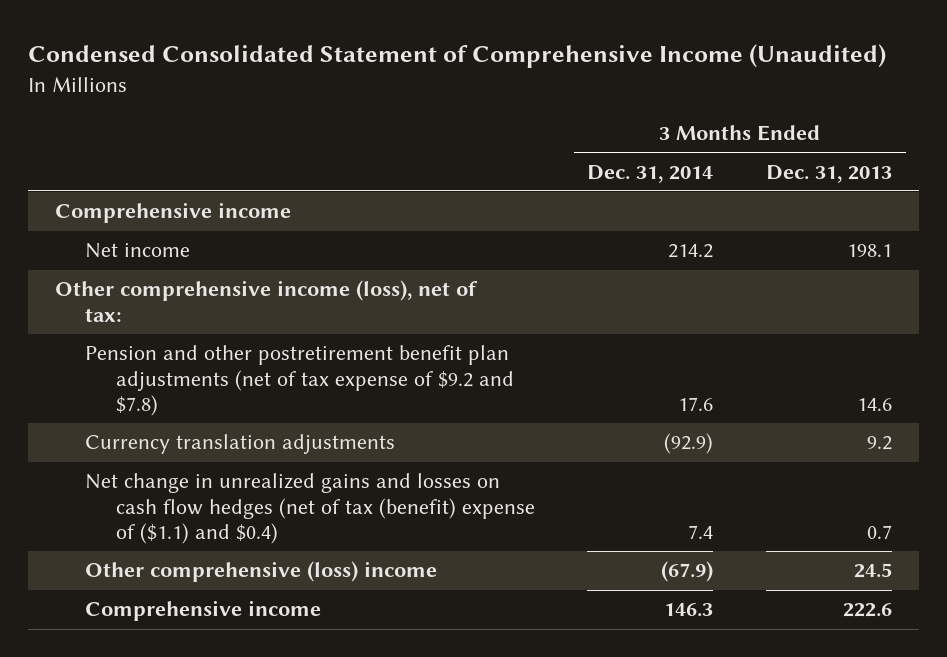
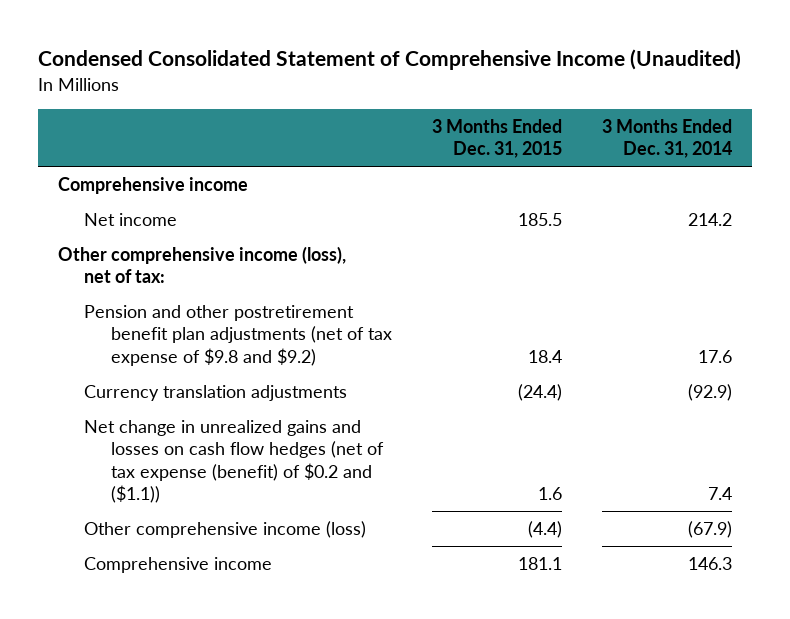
[766,164,893,183] Dec. 31, 2013 -> none
none -> [431,118,562,159] 3 Months Ended Dec. 31, 2015
[85,345,514,416] Pension and other postretirement benefit plan adjustments (net of tax expense of $9.2 and $7.8) -> [84,304,392,366] Pension and other postretirement benefit plan adjustments (net of tax expense of $9.8 and $9.2)
[85,473,535,544] Net change in unrealized gains and losses on cash flow hedges (net of tax (benefit) expense of ($1.1) and $0.4) -> [84,419,384,504] Net change in unrealized gains and losses on cash flow hedges (net of tax expense (benefit) of $0.2 and ($1.1))
[85,561,438,583] Other comprehensive (loss) income -> [84,520,367,538] Other comprehensive income (loss)

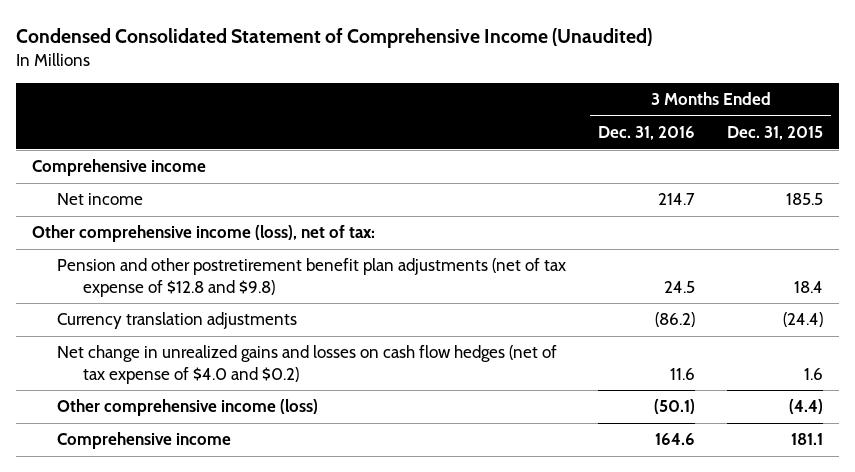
[601,118,732,159] 3 Months Ended Dec. 31, 2014 -> none
none -> [598,126,696,141] Dec. 31, 2016
[84,304,392,366] Pension and other postretirement benefit plan adjustments (net of tax expense of $9.8 and $9.2) -> [57,258,567,297] Pension and other postretirement benefit plan adjustments (net of tax expense of $12.8 and $9.8)
[84,419,384,504] Net change in unrealized gains and losses on cash flow hedges (net of tax expense (benefit) of $0.2 and ($1.1)) -> [57,345,558,384] Net change in unrealized gains and losses on cash flow hedges (net of tax expense of $4.0 and $0.2)

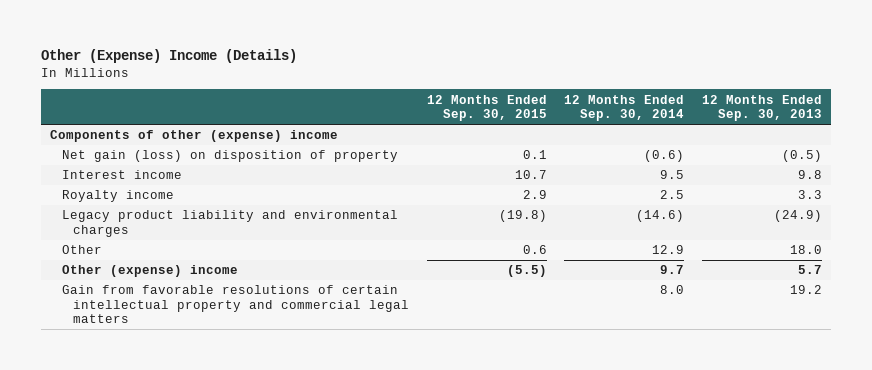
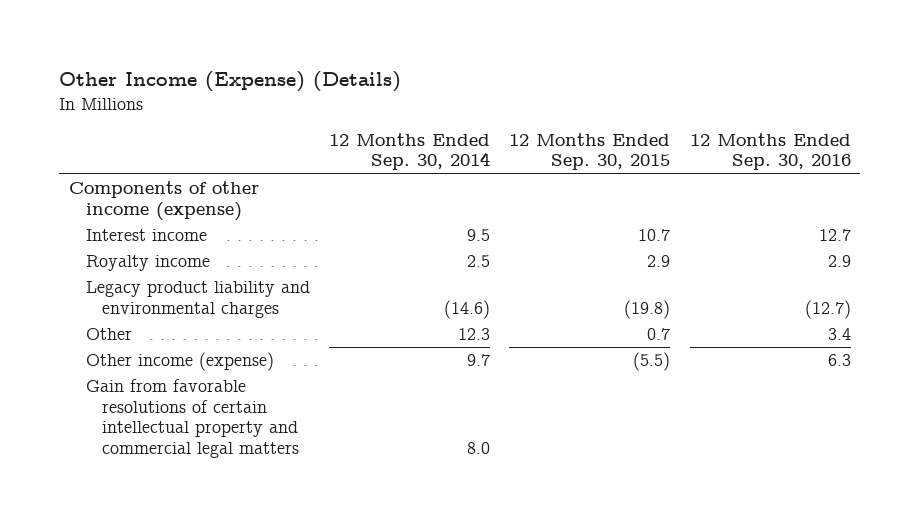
[41,49,298,64] Other (Expense) Income (Details) -> [59,71,402,93] Other Income (Expense) (Details)
[701,94,822,122] 12 Months Ended Sep. 30, 2013 -> none
none -> [689,132,851,171] 12 Months Ended Sep. 30, 2016
[61,150,398,163] Net gain (loss) on disposition of property -> none
[49,130,338,143] Components of other (expense) income -> [68,180,259,221] Components of other income (expense)
[522,245,547,255] 0.6 -> [647,327,671,340] 0.7
[652,245,685,255] 12.9 -> [458,327,491,340] 12.3
[61,265,238,278] Other (expense) income -> [85,351,274,371] Other income (expense)

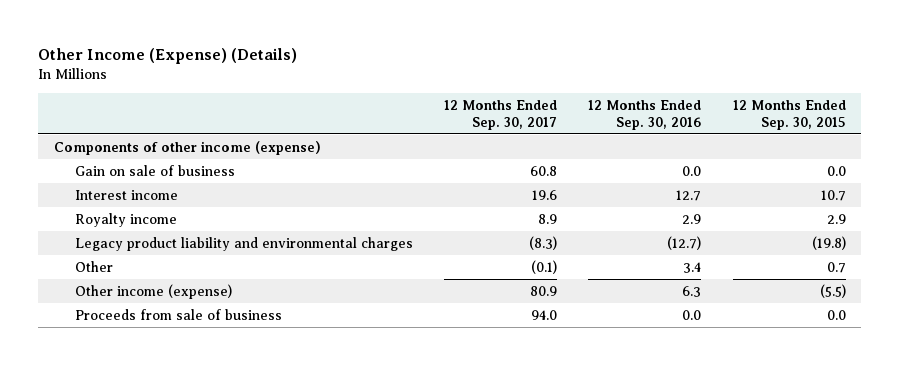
[329,132,491,171] 12 Months Ended Sep. 30, 2014 -> none
none -> [444,100,558,130] 12 Months Ended Sep. 30, 2017
none -> [74,164,235,176] Gain on sale of business
[85,378,300,458] Gain from favorable resolutions of certain intellectual property and commercial legal matters -> none
none -> [74,308,282,320] Proceeds from sale of business

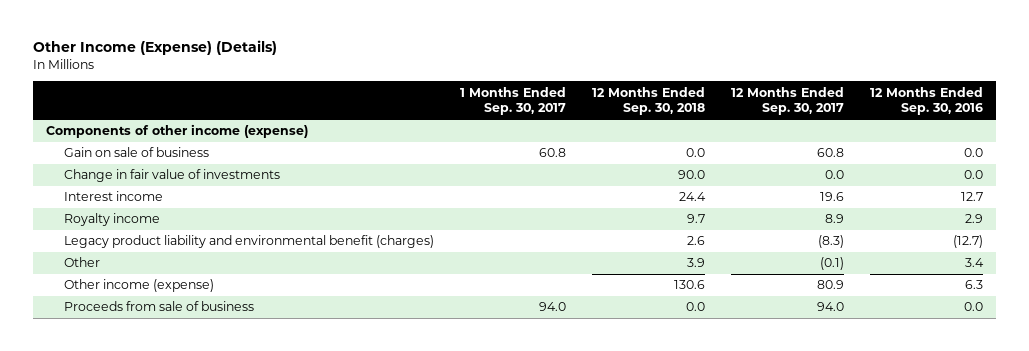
[732,100,846,130] 12 Months Ended Sep. 30, 2015 -> none
none -> [459,86,566,116] 1 Months Ended Sep. 30, 2017
none -> [591,86,705,116] 12 Months Ended Sep. 30, 2018
none -> [63,169,280,183] Change in fair value of investments
[74,236,413,251] Legacy product liability and environmental charges -> [63,235,434,249] Legacy product liability and environmental benefit (charges)

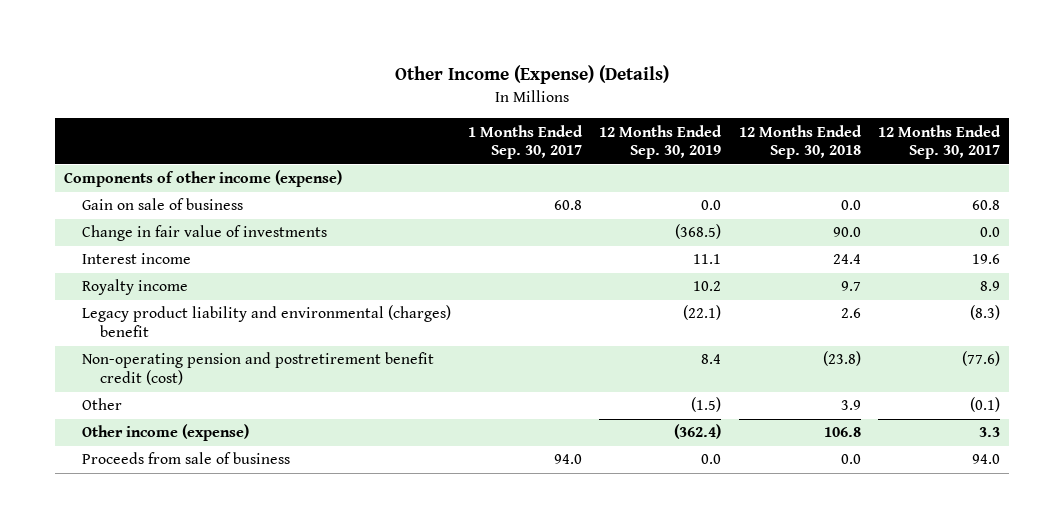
[869,86,983,116] 12 Months Ended Sep. 30, 2016 -> none
none -> [599,124,723,160] 12 Months Ended Sep. 30, 2019
[63,235,434,249] Legacy product liability and environmental benefit (charges) -> [81,305,451,338] Legacy product liability and environmental (charges) benefit
none -> [81,352,434,386] Non-operating pension and postretirement benefit credit (cost)
[673,280,705,290] 130.6 -> [823,427,861,438] 106.8
[816,280,844,290] 80.9 -> [979,427,1001,438] 3.3

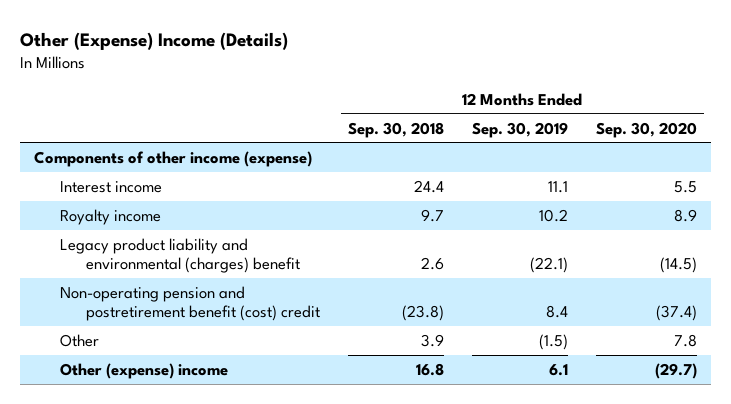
[394,65,669,85] Other Income (Expense) (Details) -> [19,31,288,50] Other (Expense) Income (Details)
[468,124,584,160] 1 Months Ended Sep. 30, 2017 -> none
[878,124,1002,160] 12 Months Ended Sep. 30, 2017 -> none
none -> [595,121,697,138] Sep. 30, 2020
[81,198,243,211] Gain on sale of business -> none
[81,225,327,242] Change in fair value of investments -> none
[81,352,434,386] Non-operating pension and postretirement benefit credit (cost) -> [59,285,321,322] Non-operating pension and postretirement benefit (cost) credit
[81,452,290,465] Proceeds from sale of business -> none
[81,424,249,442] Other income (expense) -> [59,362,228,379] Other (expense) income
[674,424,722,440] (362.4) -> [548,363,568,376] 6.1
[823,427,861,438] 106.8 -> [416,362,445,376] 16.8

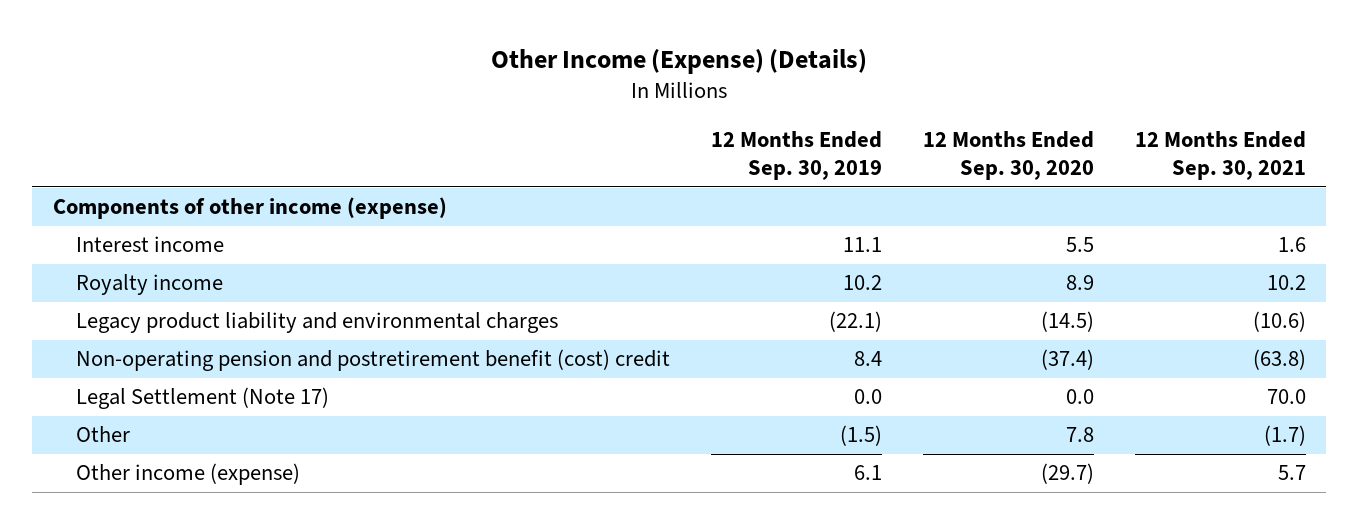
[19,31,288,50] Other (Expense) Income (Details) -> [491,48,868,74] Other Income (Expense) (Details)
[348,121,445,138] Sep. 30, 2018 -> none
none -> [1134,131,1306,181] 12 Months Ended Sep. 30, 2021
[59,237,301,274] Legacy product liability and environmental (charges) benefit -> [75,312,558,334] Legacy product liability and environmental charges
none -> [75,387,329,410] Legal Settlement (Note 17)
[59,362,228,379] Other (expense) income -> [75,463,300,486] Other income (expense)

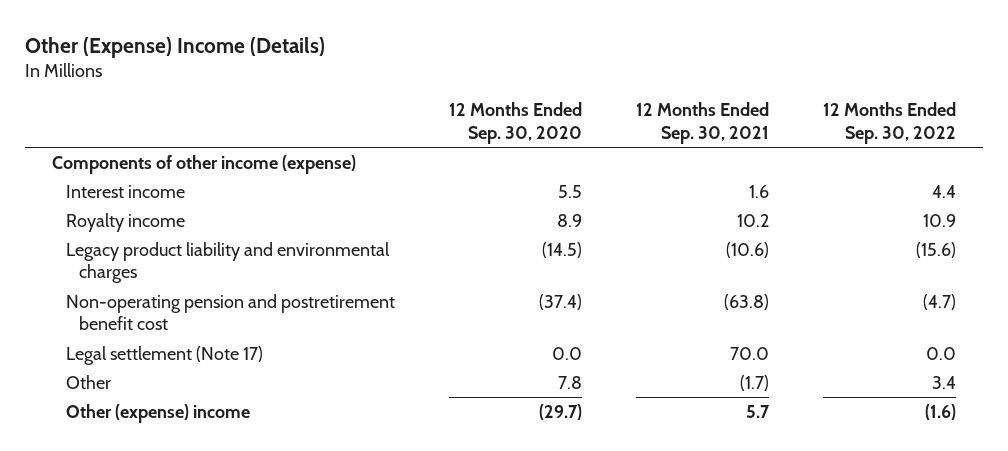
[491,48,868,74] Other Income (Expense) (Details) -> [24,36,325,58] Other (Expense) Income (Details)
[710,131,882,181] 12 Months Ended Sep. 30, 2019 -> none
none -> [823,102,957,144] 12 Months Ended Sep. 30, 2022
[75,349,670,372] Non-operating pension and postretirement benefit (cost) credit -> [65,293,395,331] Non-operating pension and postretirement benefit cost
[75,387,329,410] Legal Settlement (Note 17) -> [65,345,263,365] Legal settlement (Note 17)
[75,463,300,486] Other income (expense) -> [65,403,250,423] Other (expense) income

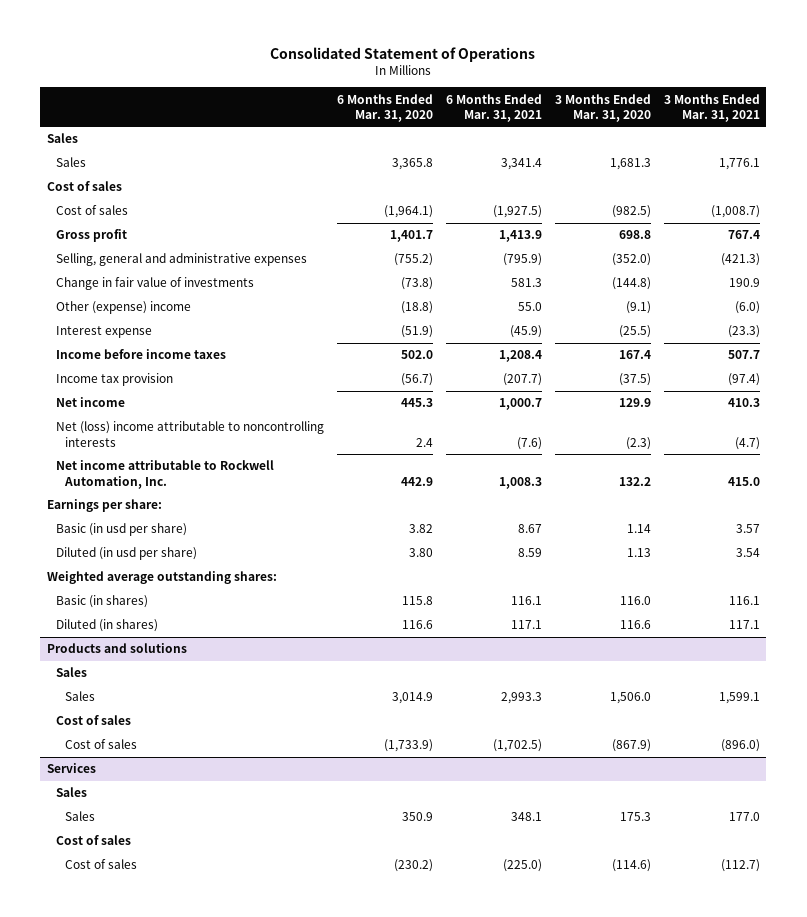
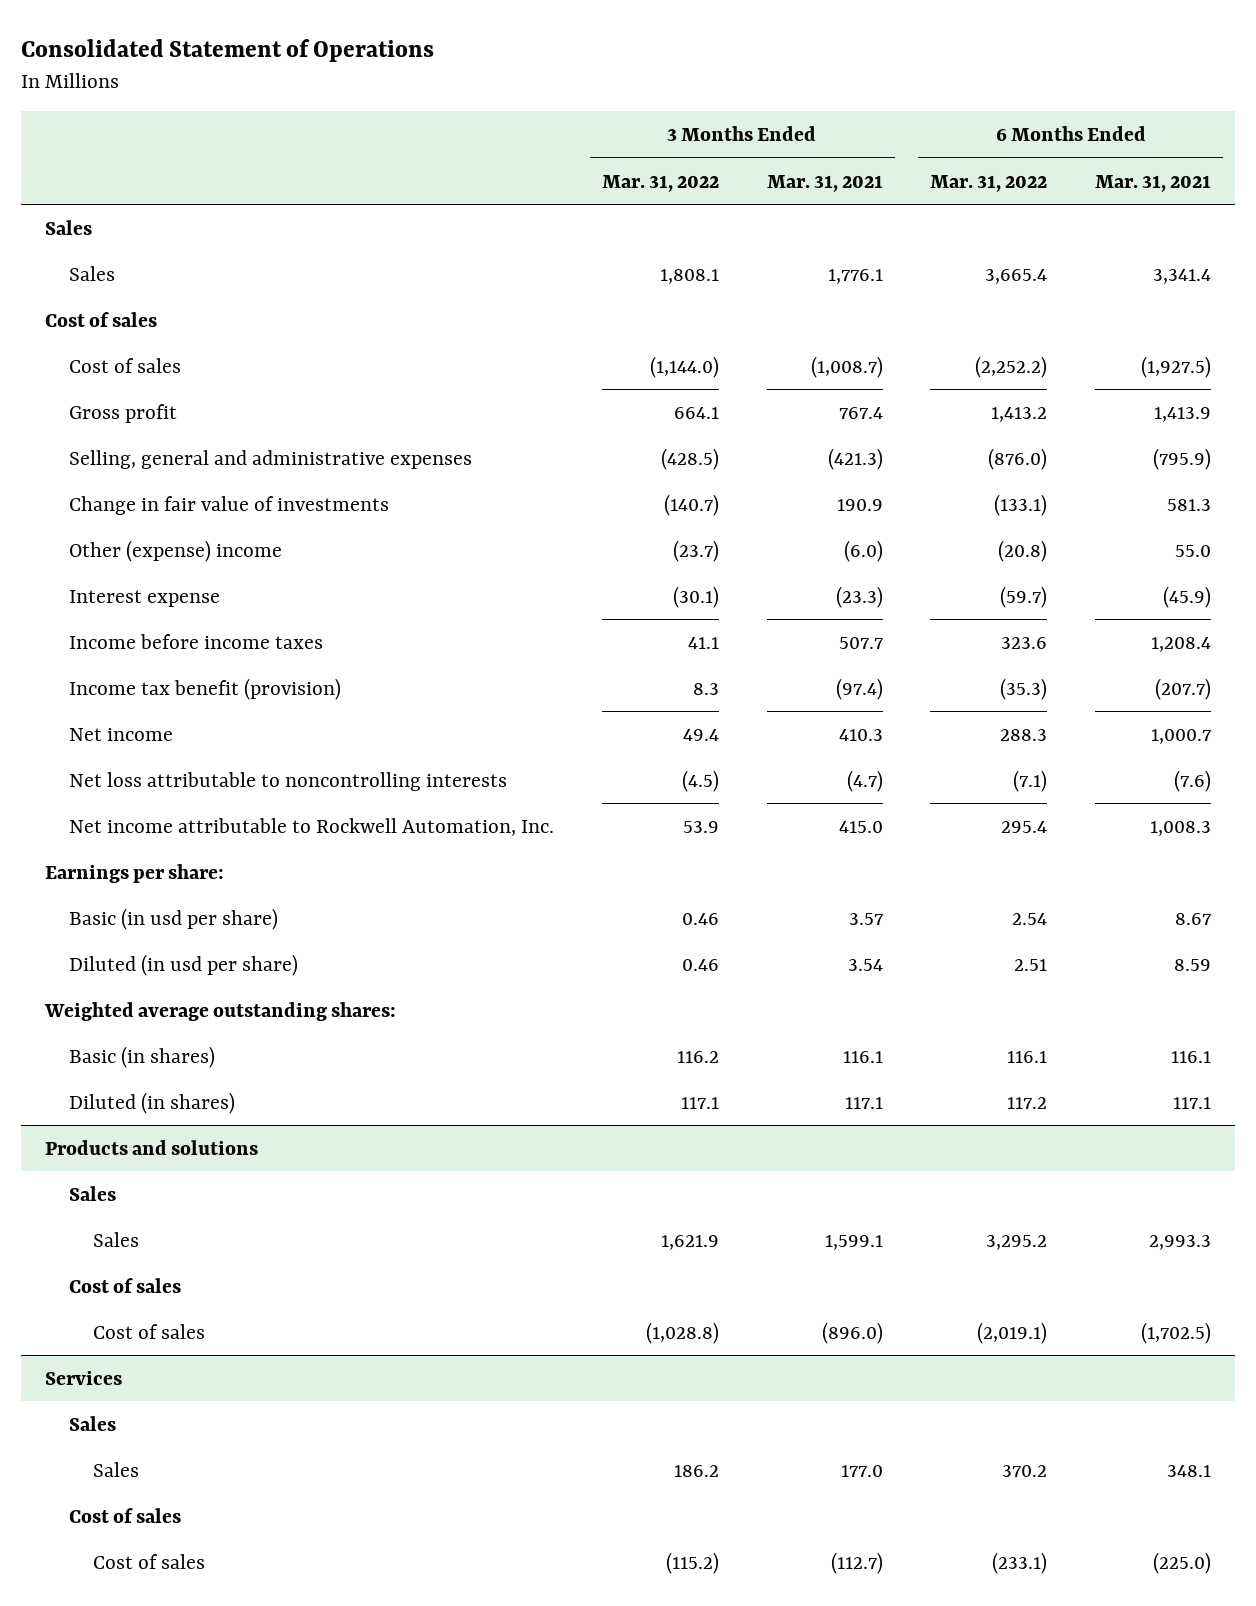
[336,93,433,122] 6 Months Ended Mar. 31, 2020 -> none
[554,93,651,122] 3 Months Ended Mar. 31, 2020 -> none
none -> [601,174,719,192] Mar. 31, 2022
none -> [930,174,1048,192] Mar. 31, 2022
[55,373,173,387] Income tax provision -> [68,677,341,700] Income tax benefit (provision)
[55,421,324,447] Net (loss) income attributable to noncontrolling interests -> [68,771,507,791] Net loss attributable to noncontrolling interests

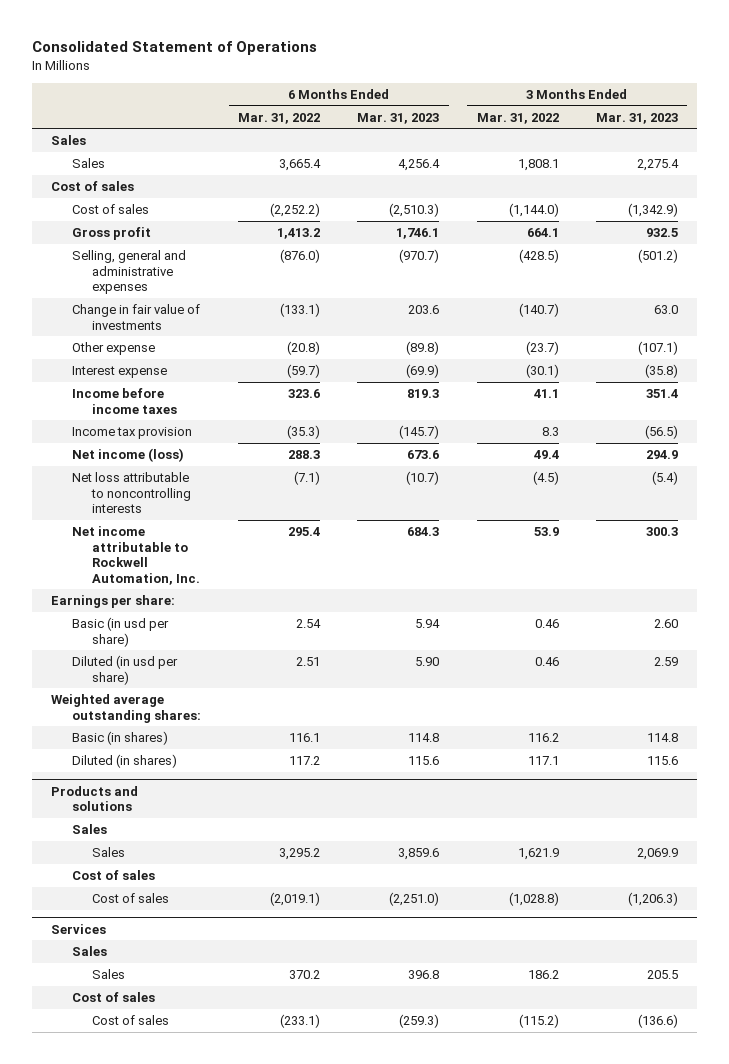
[766,174,883,192] Mar. 31, 2021 -> none
[1095,174,1212,192] Mar. 31, 2021 -> none
none -> [357,112,440,124] Mar. 31, 2023
none -> [596,112,679,124] Mar. 31, 2023
[68,539,282,562] Other (expense) income -> [71,341,155,355] Other expense
[68,677,341,700] Income tax benefit (provision) -> [71,426,192,439] Income tax provision
[68,727,173,741] Net income -> [71,447,184,462] Net income (loss)

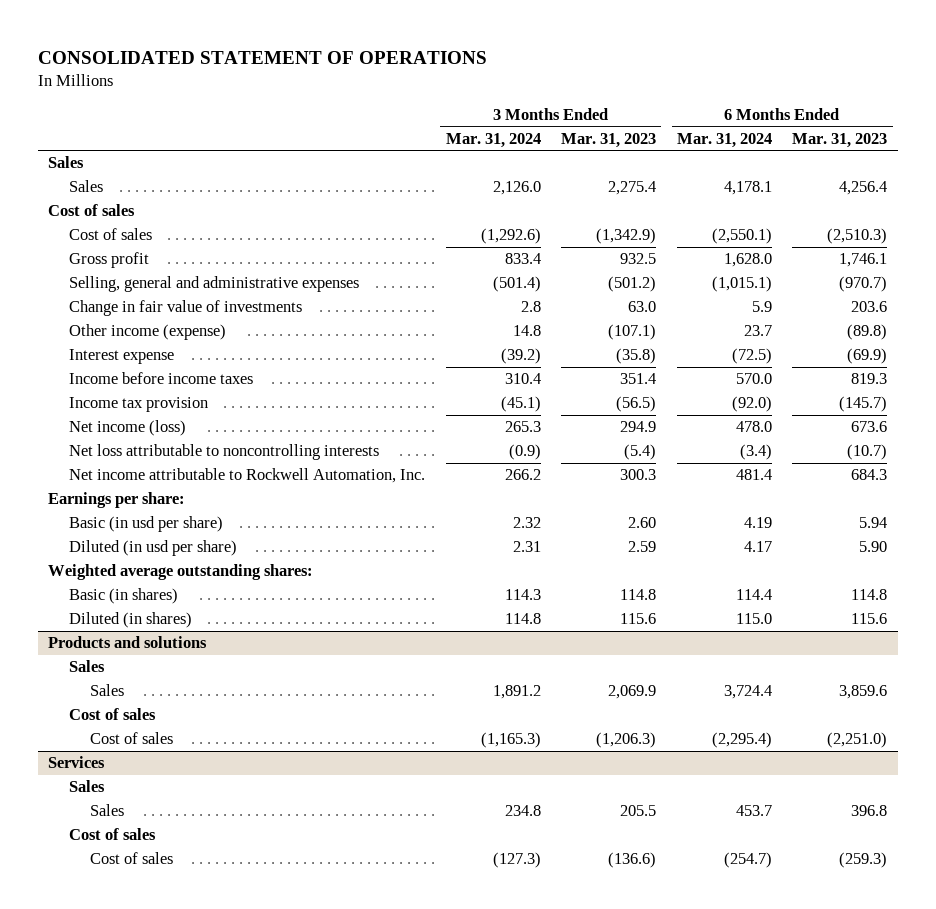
[32,41,318,56] Consolidated Statement of Operations -> [37,50,487,64] CONSOLIDATED STATEMENT OF OPERATIONS
[237,112,320,124] Mar. 31, 2022 -> none
[476,112,559,124] Mar. 31, 2022 -> none
none -> [445,132,541,148] Mar. 31, 2024
none -> [676,132,772,148] Mar. 31, 2024
[71,341,155,355] Other expense -> [68,324,226,341] Other income (expense)

